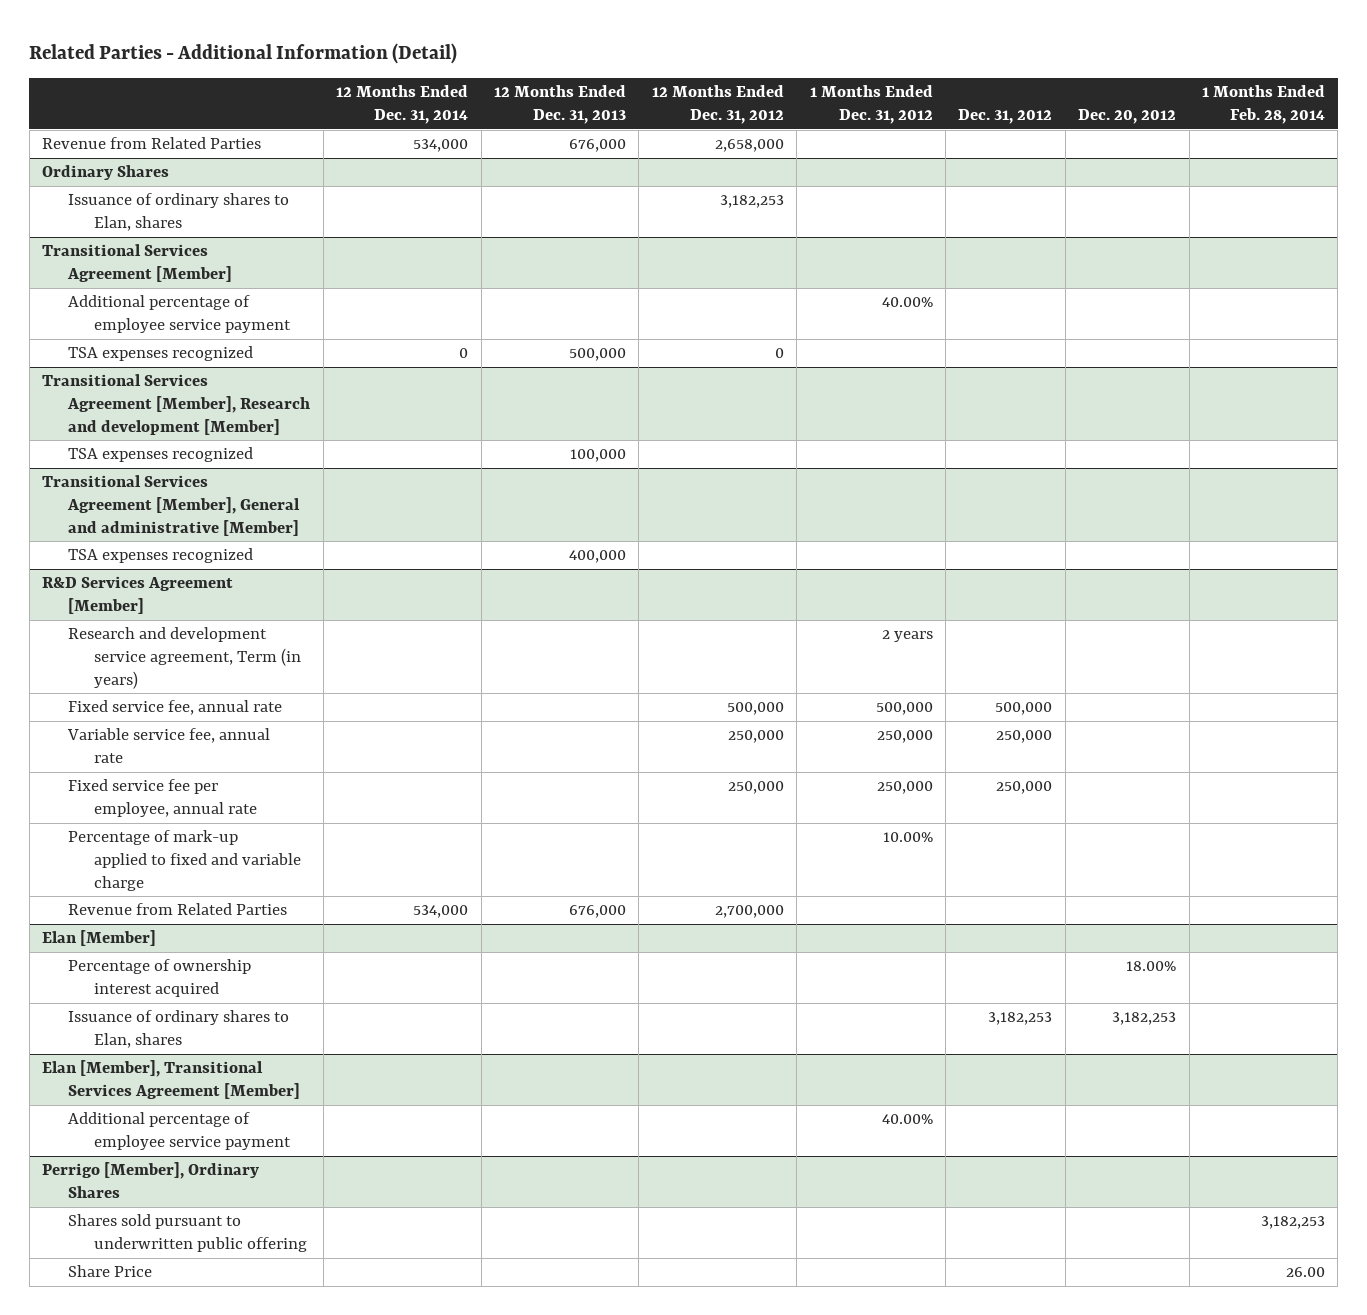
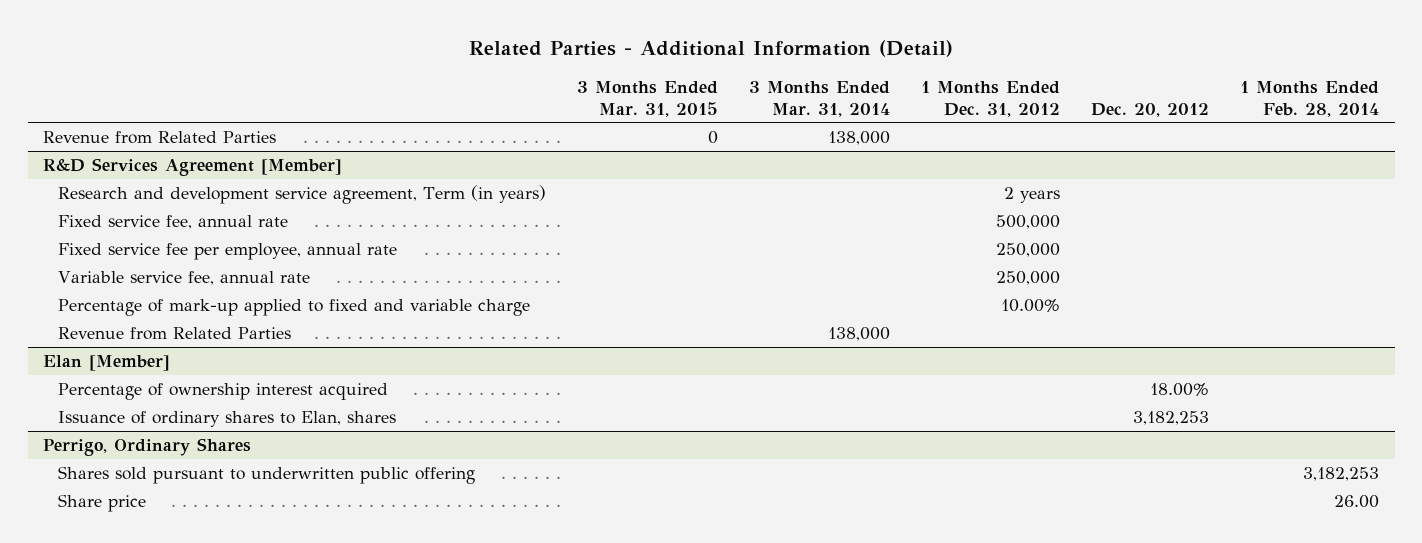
[336,85,469,124] 12 Months Ended Dec. 31, 2014 -> none
[493,85,626,124] 12 Months Ended Dec. 31, 2013 -> none
[651,85,784,124] 12 Months Ended Dec. 31, 2012 -> none
[958,108,1053,124] Dec. 31, 2012 -> none
none -> [576,80,718,117] 3 Months Ended Mar. 31, 2015
none -> [748,80,890,117] 3 Months Ended Mar. 31, 2014
[42,165,170,181] Ordinary Shares -> none
[68,193,290,232] Issuance of ordinary shares to Elan, shares -> none
[42,244,233,283] Transitional Services Agreement [Member] -> none
[68,295,292,334] Additional percentage of employee service payment -> none
[68,346,254,362] TSA expenses recognized -> none
[42,374,311,435] Transitional Services Agreement [Member], Research and development [Member] -> none
[68,447,254,463] TSA expenses recognized -> none
[42,475,301,536] Transitional Services Agreement [Member], General and administrative [Member] -> none
[68,548,254,564] TSA expenses recognized -> none
[67,728,271,764] Variable service fee, annual rate -> [57,271,310,286] Variable service fee, annual rate
[42,1060,301,1100] Elan [Member], Transitional Services Agreement [Member] -> none
[68,1112,292,1151] Additional percentage of employee service payment -> none
[42,1162,260,1199] Perrigo [Member], Ordinary Shares -> [43,438,252,457] Perrigo, Ordinary Shares
[68,1265,153,1278] Share Price -> [57,494,146,513] Share price

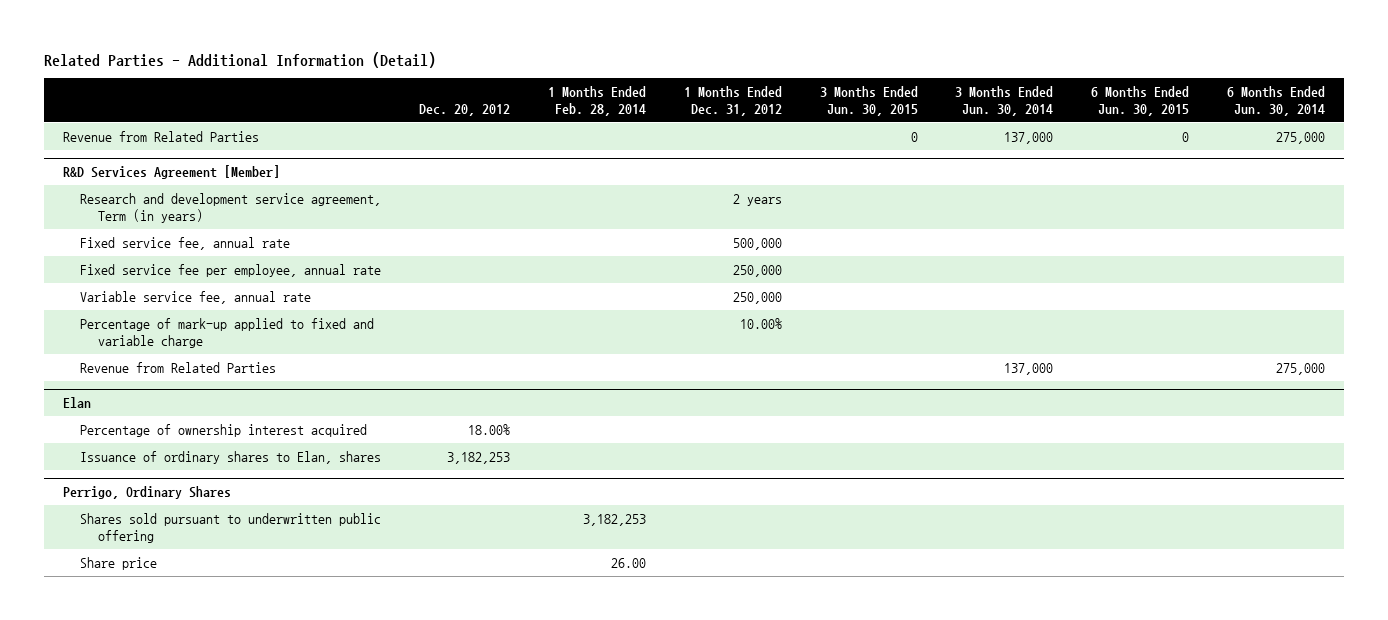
[576,80,718,117] 3 Months Ended Mar. 31, 2015 -> none
[748,80,890,117] 3 Months Ended Mar. 31, 2014 -> none
none -> [819,85,918,116] 3 Months Ended Jun. 30, 2015
none -> [955,85,1054,116] 3 Months Ended Jun. 30, 2014
none -> [1091,85,1190,116] 6 Months Ended Jun. 30, 2015
none -> [1226,85,1325,116] 6 Months Ended Jun. 30, 2014
[43,355,171,372] Elan [Member] -> [62,397,91,409] Elan

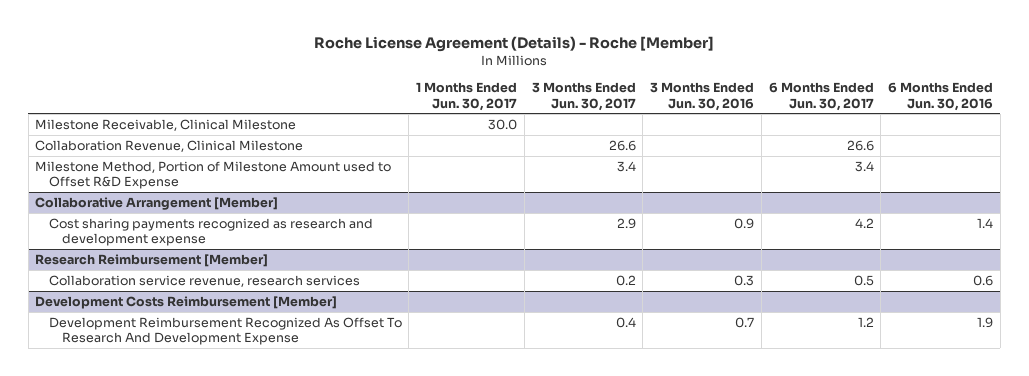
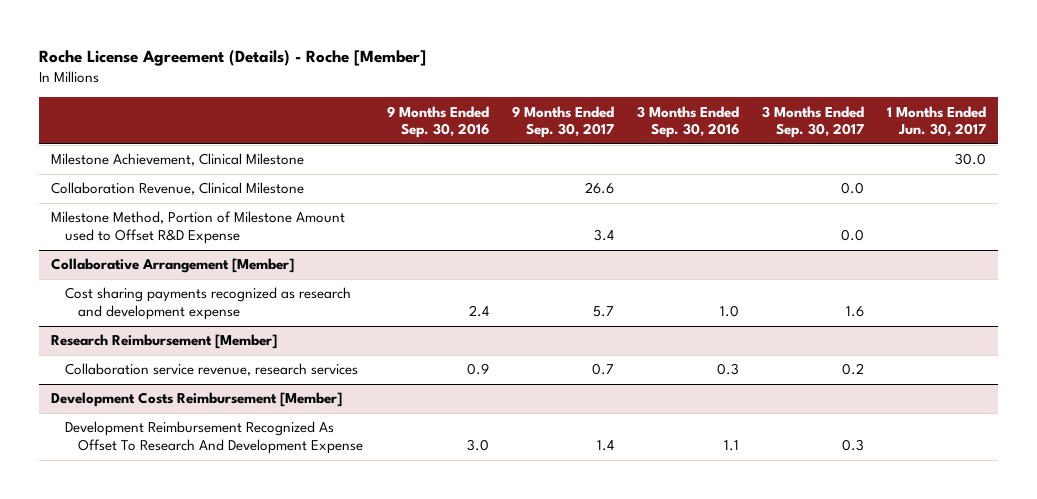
[531,82,636,111] 3 Months Ended Jun. 30, 2017 -> none
[650,82,755,111] 3 Months Ended Jun. 30, 2016 -> none
[768,82,874,111] 6 Months Ended Jun. 30, 2017 -> none
[888,82,994,111] 6 Months Ended Jun. 30, 2016 -> none
none -> [386,105,489,139] 9 Months Ended Sep. 30, 2016
none -> [511,105,614,139] 9 Months Ended Sep. 30, 2017
none -> [636,105,739,139] 3 Months Ended Sep. 30, 2016
none -> [762,105,865,139] 3 Months Ended Sep. 30, 2017
[35,118,297,131] Milestone Receivable, Clinical Milestone -> [50,153,304,167] Milestone Achievement, Clinical Milestone

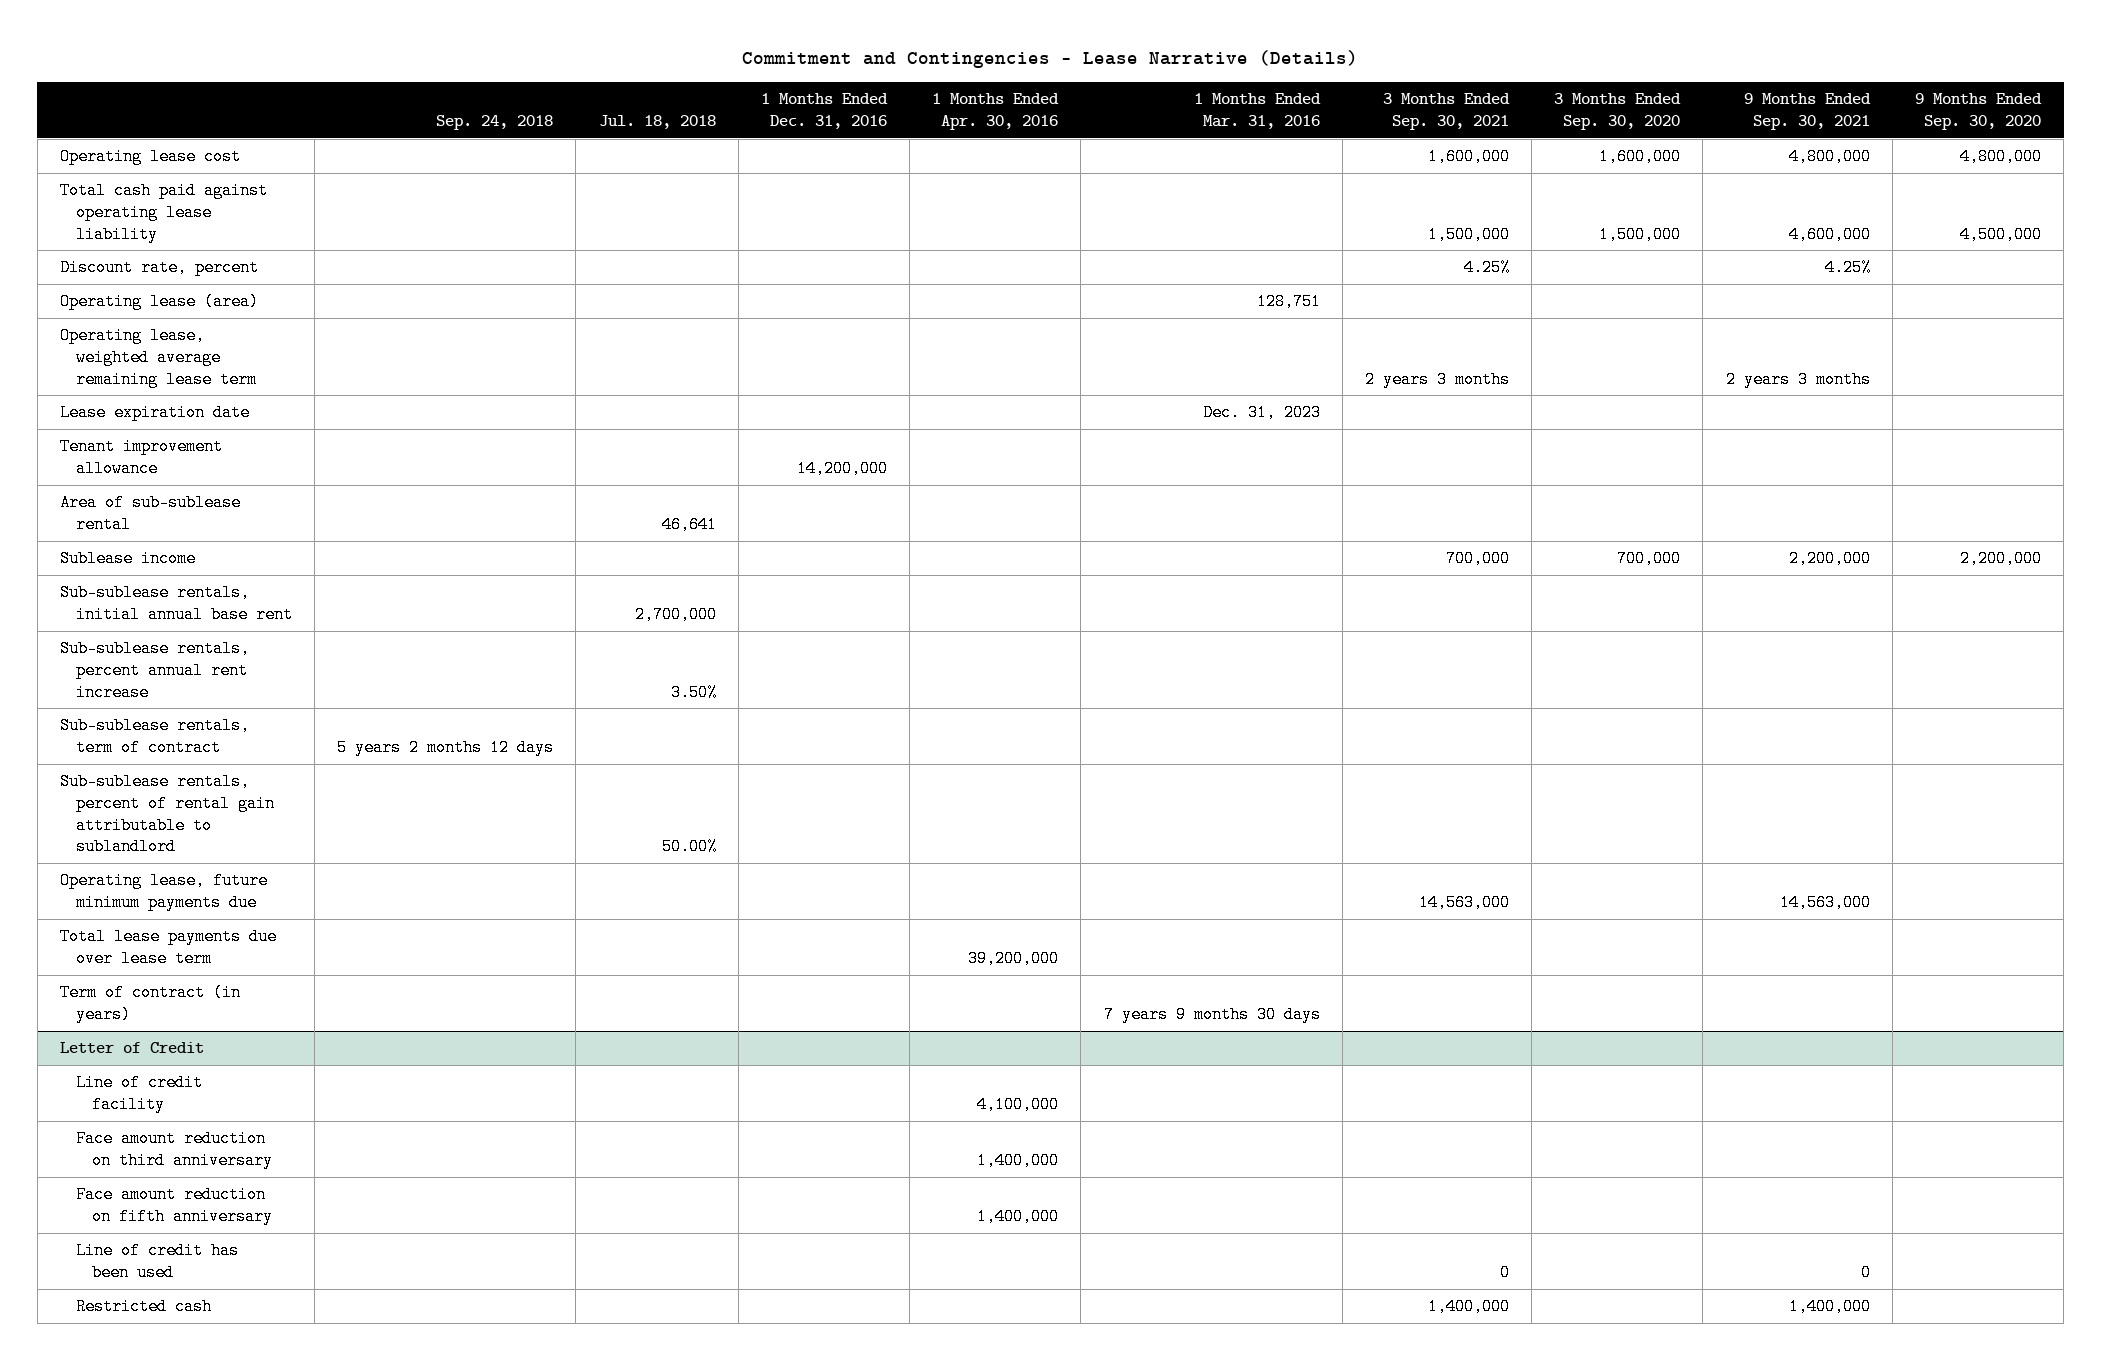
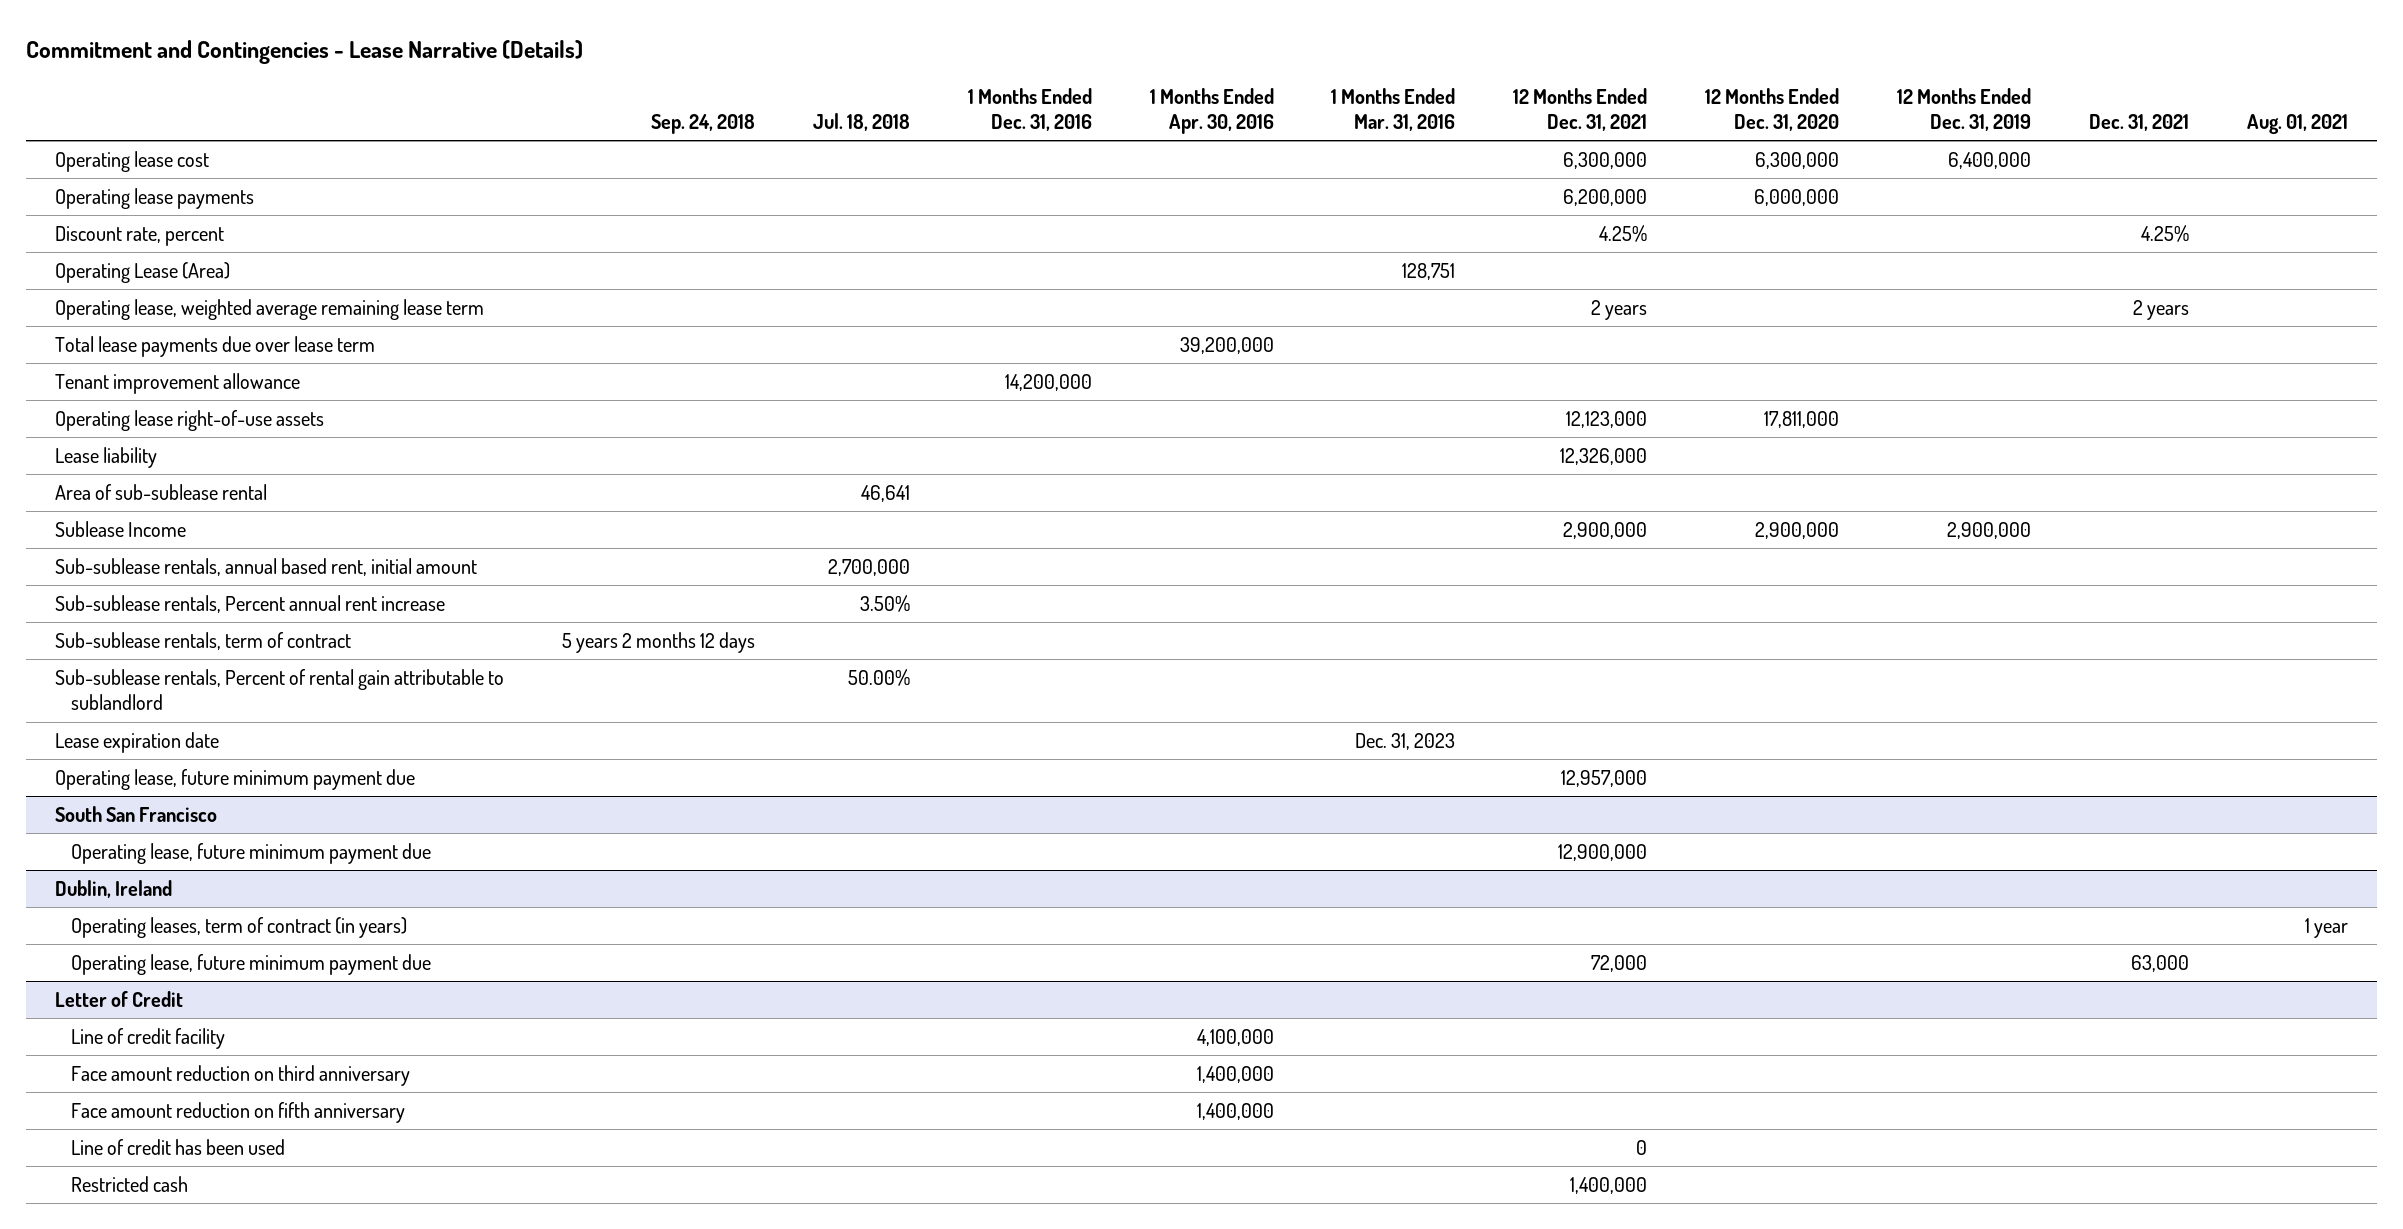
[1382,93,1510,131] 3 Months Ended Sep. 30, 2021 -> none
[1554,93,1682,131] 3 Months Ended Sep. 30, 2020 -> none
[1743,93,1871,131] 9 Months Ended Sep. 30, 2021 -> none
[1914,93,2042,131] 9 Months Ended Sep. 30, 2020 -> none
none -> [1513,87,1648,132] 12 Months Ended Dec. 31, 2021
none -> [1705,87,1840,132] 12 Months Ended Dec. 31, 2020
none -> [1897,87,2032,132] 12 Months Ended Dec. 31, 2019
none -> [2088,114,2189,132] Dec. 31, 2021
none -> [2246,114,2348,135] Aug. 01, 2021
[59,182,268,243] Total cash paid against operating lease liability -> [55,187,255,209] Operating lease payments
[59,293,259,311] Operating lease (area) -> [55,261,231,283] Operating Lease (Area)
[59,928,277,968] Total lease payments due over lease term -> [55,335,376,357] Total lease payments due over lease term
none -> [55,409,325,431] Operating lease right-of-use assets
none -> [55,446,158,468] Lease liability
[59,550,196,568] Sublease income -> [55,520,187,537] Sublease Income
[59,584,293,624] Sub-sublease rentals, initial annual base rent -> [55,557,478,576] Sub-sublease rentals, annual based rent, initial amount
[59,640,250,701] Sub-sublease rentals, percent annual rent increase -> [55,594,446,613] Sub-sublease rentals, Percent annual rent increase
[59,984,241,1024] Term of contract (in years) -> none
[59,773,275,856] Sub-sublease rentals, percent of rental gain attributable to sublandlord -> [55,668,505,711] Sub-sublease rentals, Percent of rental gain attributable to sublandlord
[59,404,250,422] Lease expiration date -> [55,731,220,753] Lease expiration date
[59,872,268,912] Operating lease, future minimum payments due -> [55,768,416,790] Operating lease, future minimum payment due
none -> [55,805,218,822] South San Francisco
none -> [70,842,431,864] Operating lease, future minimum payment due
none -> [55,879,173,898] Dublin, Ireland
none -> [70,916,407,938] Operating leases, term of contract (in years)
none -> [70,953,431,975] Operating lease, future minimum payment due

